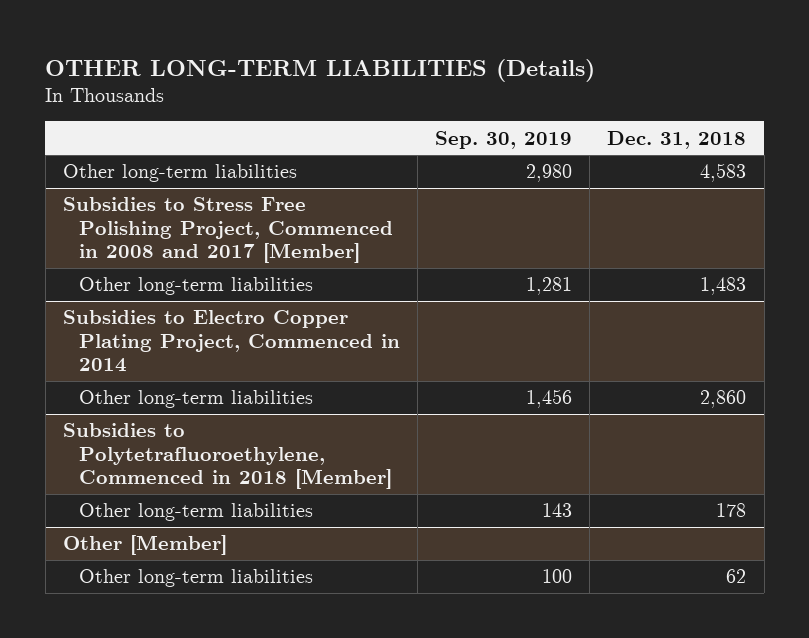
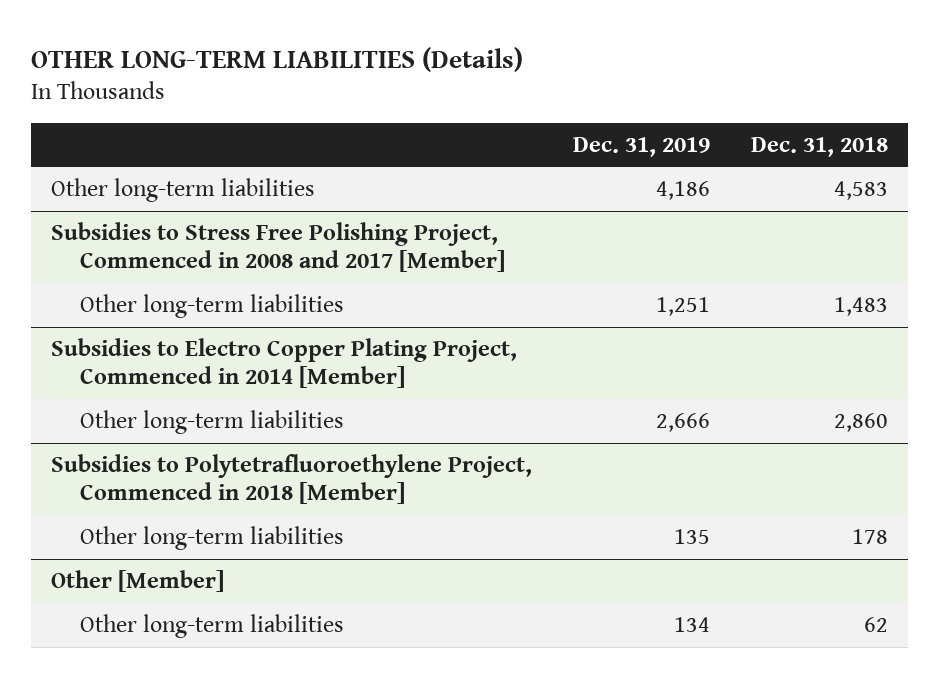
[435,130,573,149] Sep. 30, 2019 -> none
none -> [572,136,710,157] Dec. 31, 2019
[62,310,401,373] Subsidies to Electro Copper Plating Project, Commenced in 2014 -> [51,338,518,389] Subsidies to Electro Copper Plating Project, Commenced in 2014 [Member]
[62,423,393,490] Subsidies to Polytetrafluoroethylene, Commenced in 2018 [Member] -> [51,454,533,505] Subsidies to Polytetrafluoroethylene Project, Commenced in 2018 [Member]

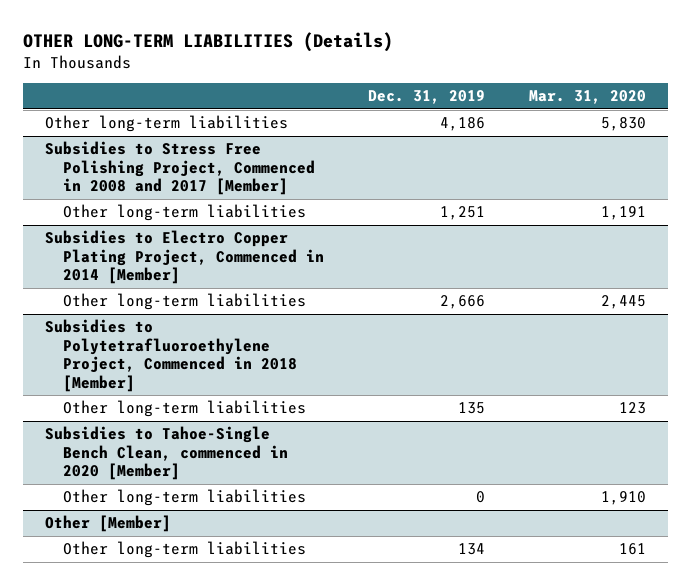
[750,136,888,157] Dec. 31, 2018 -> none
none -> [529,90,647,105] Mar. 31, 2020
none -> [44,426,288,481] Subsidies to Tahoe-Single Bench Clean, commenced in 2020 [Member]
none -> [62,489,306,507] Other long-term liabilities

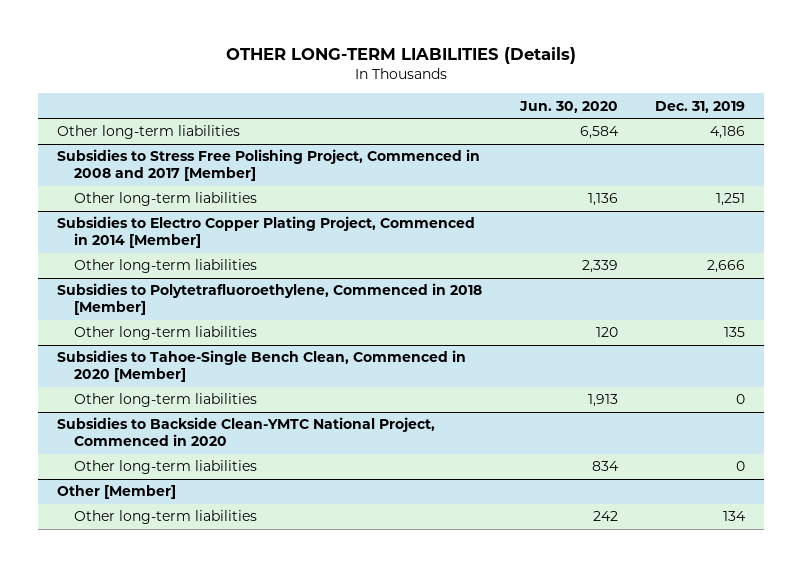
[529,90,647,105] Mar. 31, 2020 -> none
none -> [518,100,618,113] Jun. 30, 2020
[44,319,297,392] Subsidies to Polytetrafluoroethylene Project, Commenced in 2018 [Member] -> [56,283,482,316] Subsidies to Polytetrafluoroethylene, Commenced in 2018 [Member]
[44,426,288,481] Subsidies to Tahoe-Single Bench Clean, commenced in 2020 [Member] -> [56,350,466,383] Subsidies to Tahoe-Single Bench Clean, Commenced in 2020 [Member]
none -> [56,417,435,447] Subsidies to Backside Clean-YMTC National Project, Commenced in 2020
none -> [74,460,258,475] Other long-term liabilities

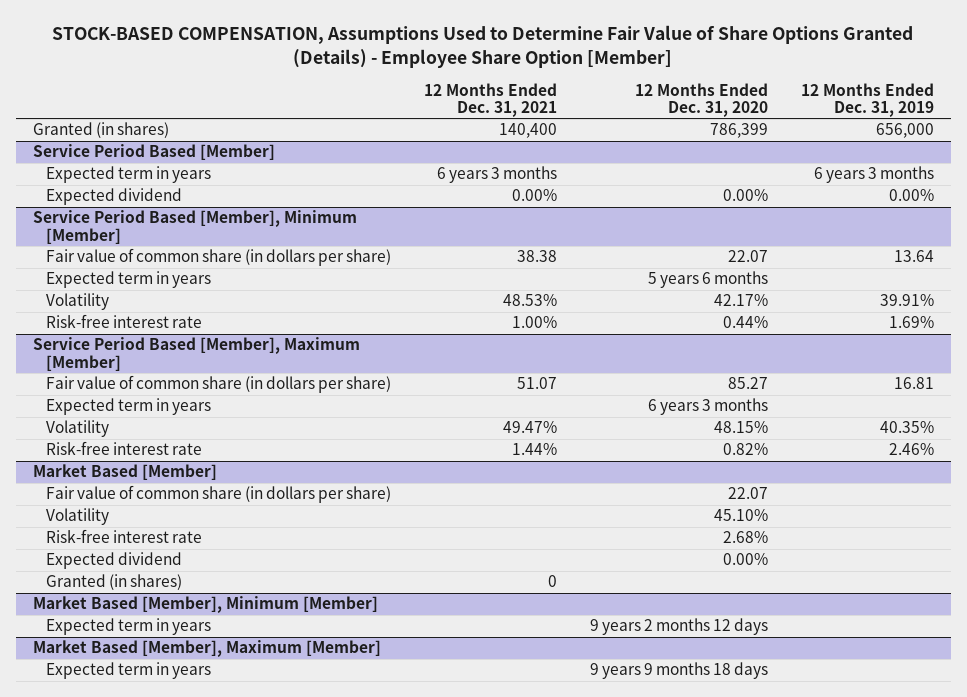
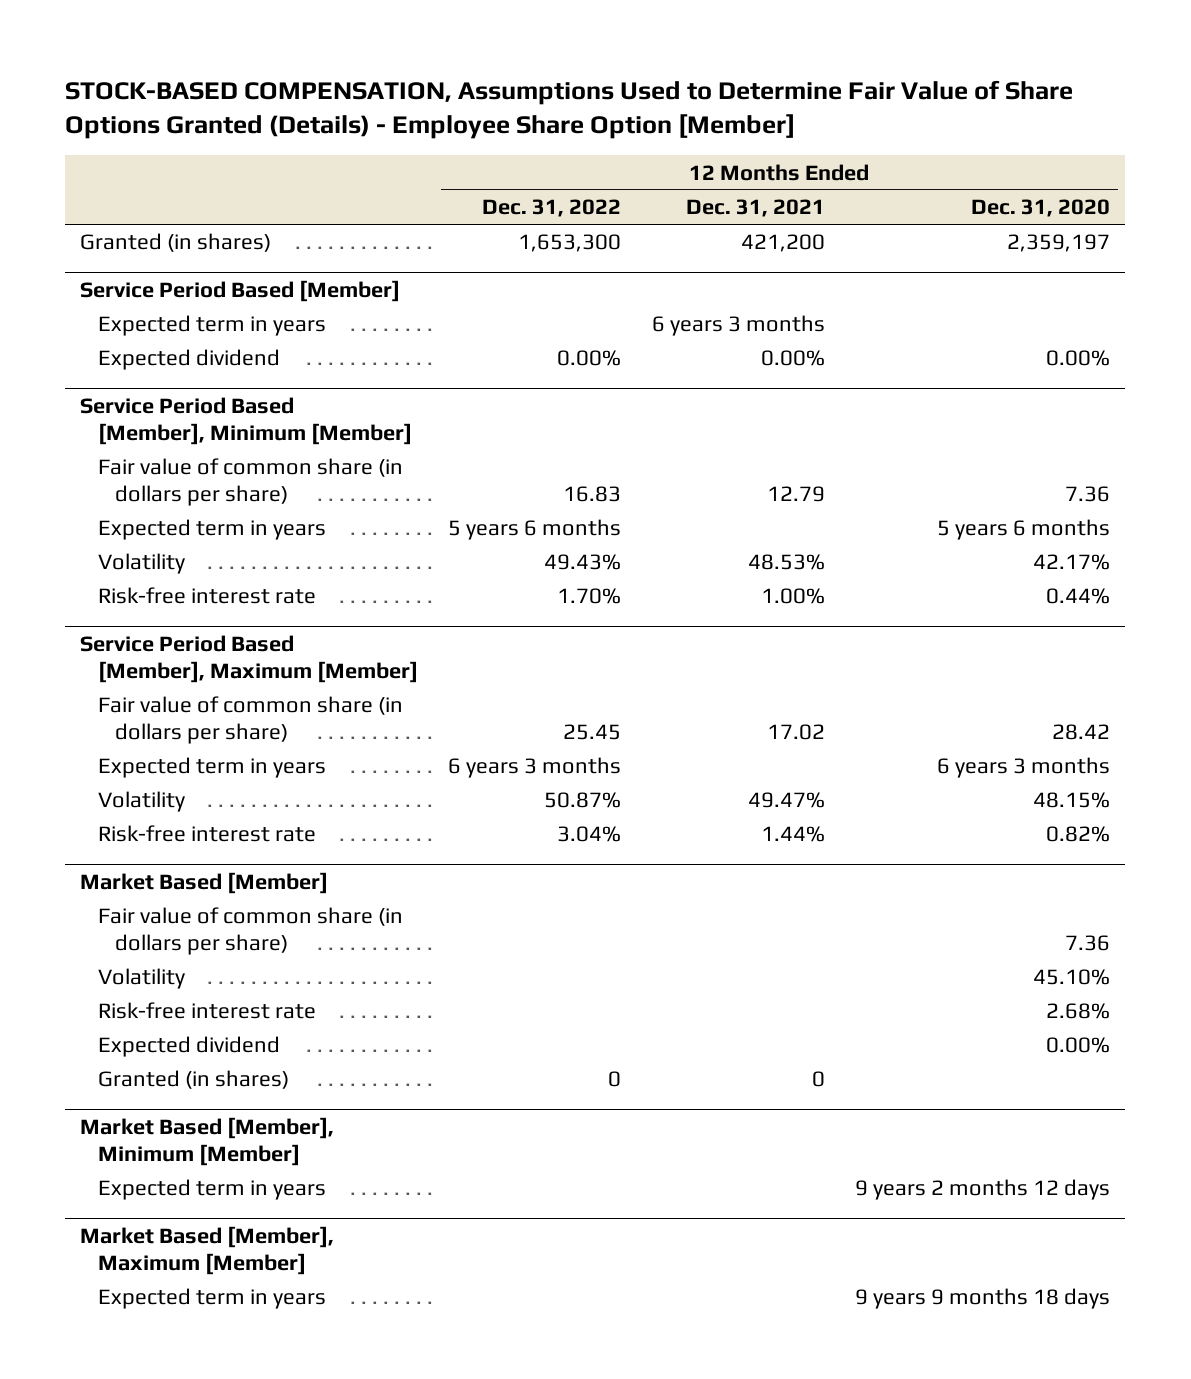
[801,82,935,118] 12 Months Ended Dec. 31, 2019 -> none
none -> [482,199,622,218] Dec. 31, 2022
[499,123,558,139] 140,400 -> [740,234,825,253] 421,200
[710,123,769,139] 786,399 -> [1007,234,1111,253] 2,359,197
[517,250,558,263] 38.38 -> [766,486,825,503] 12.79
[728,250,769,263] 22.07 -> [1065,486,1111,503] 7.36
[517,377,558,390] 51.07 -> [766,724,825,741] 17.02
[728,377,769,390] 85.27 -> [1052,724,1111,741] 28.42
[728,487,769,500] 22.07 -> [1065,935,1111,952] 7.36

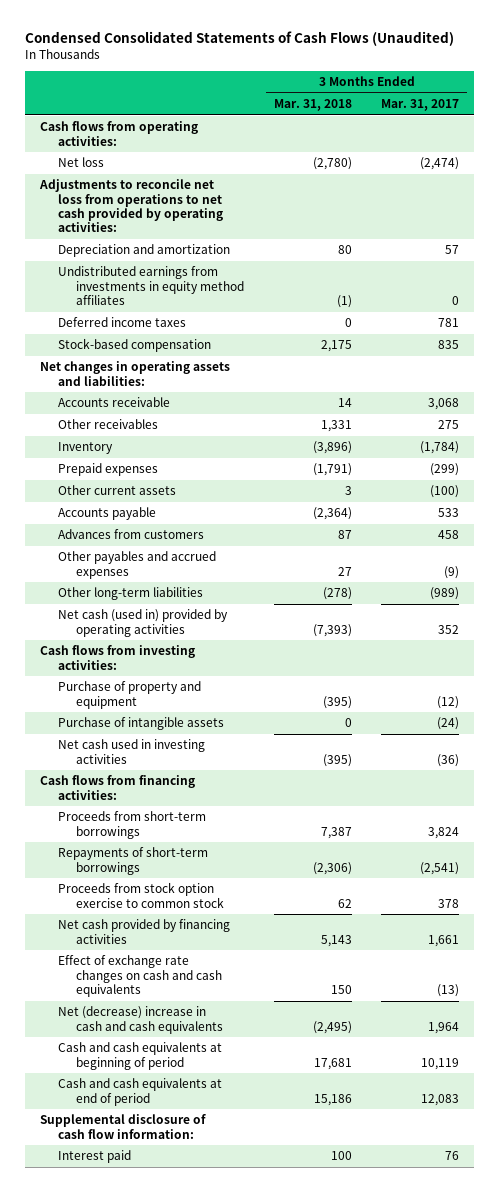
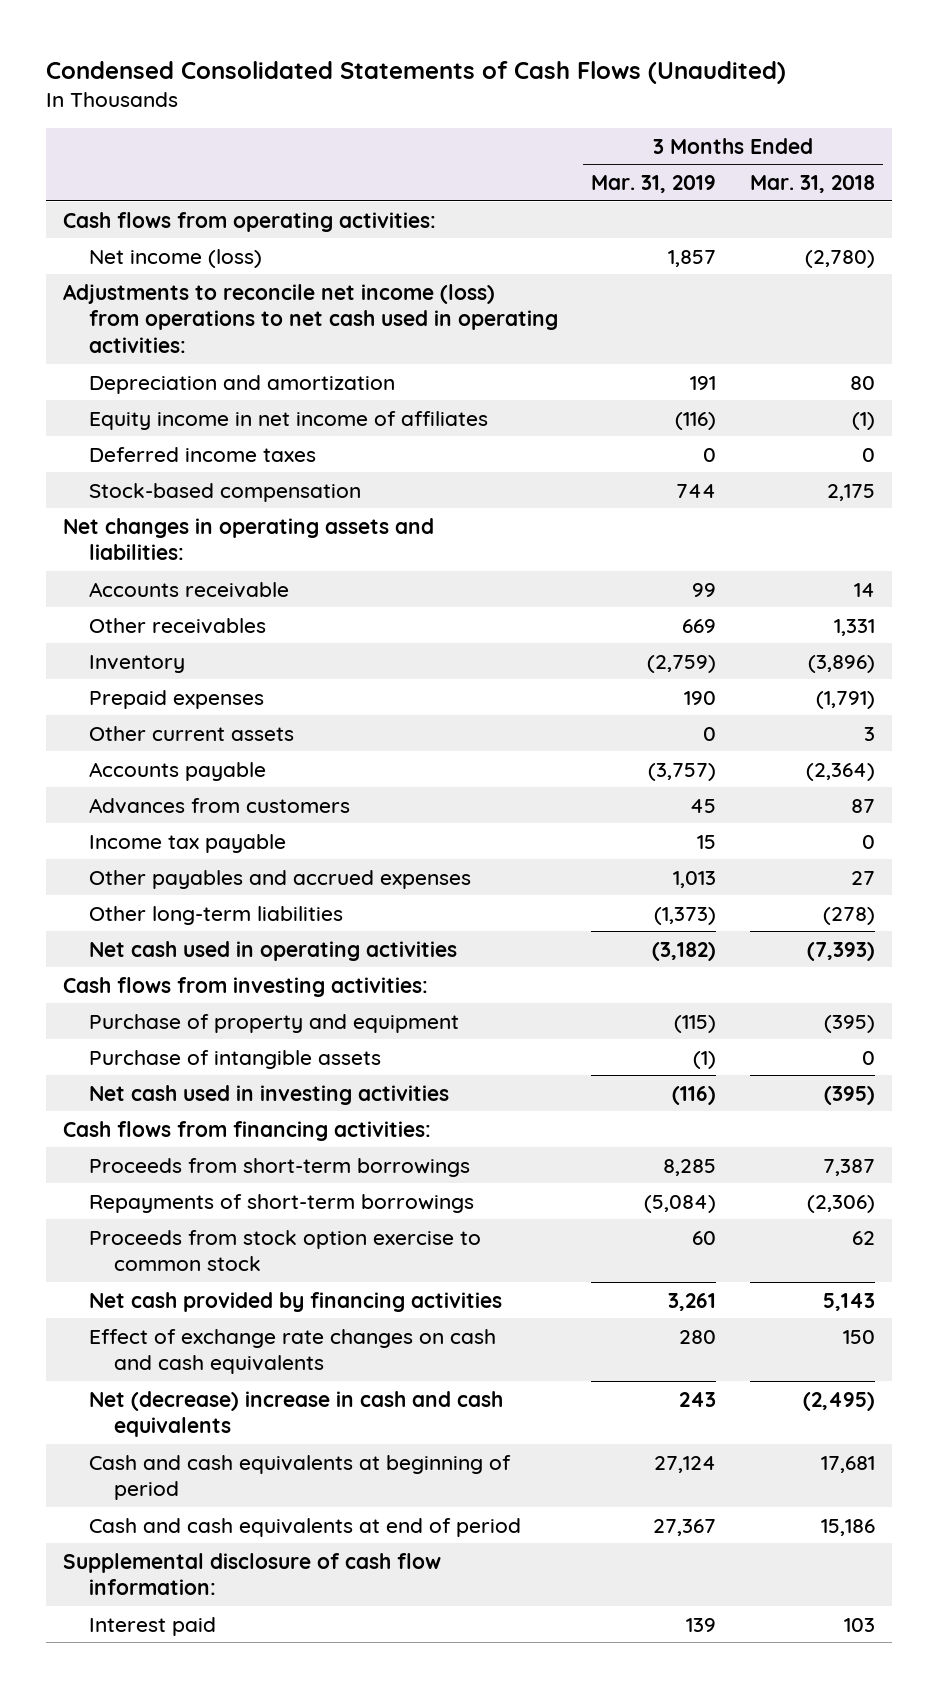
[381,99,460,112] Mar. 31, 2017 -> none
none -> [591,175,717,194] Mar. 31, 2019
[58,157,105,168] Net loss -> [88,248,262,268] Net income (loss)
[39,179,224,233] Adjustments to reconcile net loss from operations to net cash provided by operating activities: -> [63,283,558,354] Adjustments to reconcile net income (loss) from operations to net cash used in operating activities:
[58,266,245,306] Undistributed earnings from investments in equity method affiliates -> [88,410,488,430] Equity income in net income of affiliates
none -> [88,833,286,853] Income tax payable
[58,609,229,637] Net cash (used in) provided by operating activities -> [88,940,457,961] Net cash used in operating activities
[330,1151,352,1161] 100 -> [843,1617,875,1632] 103

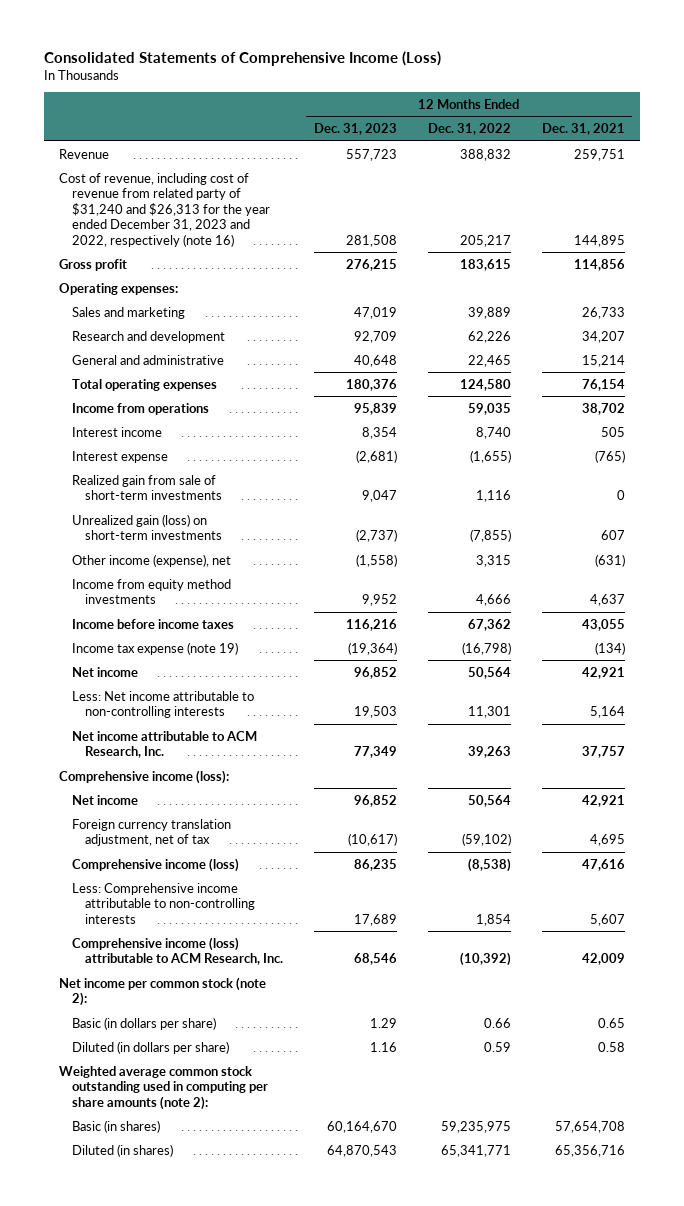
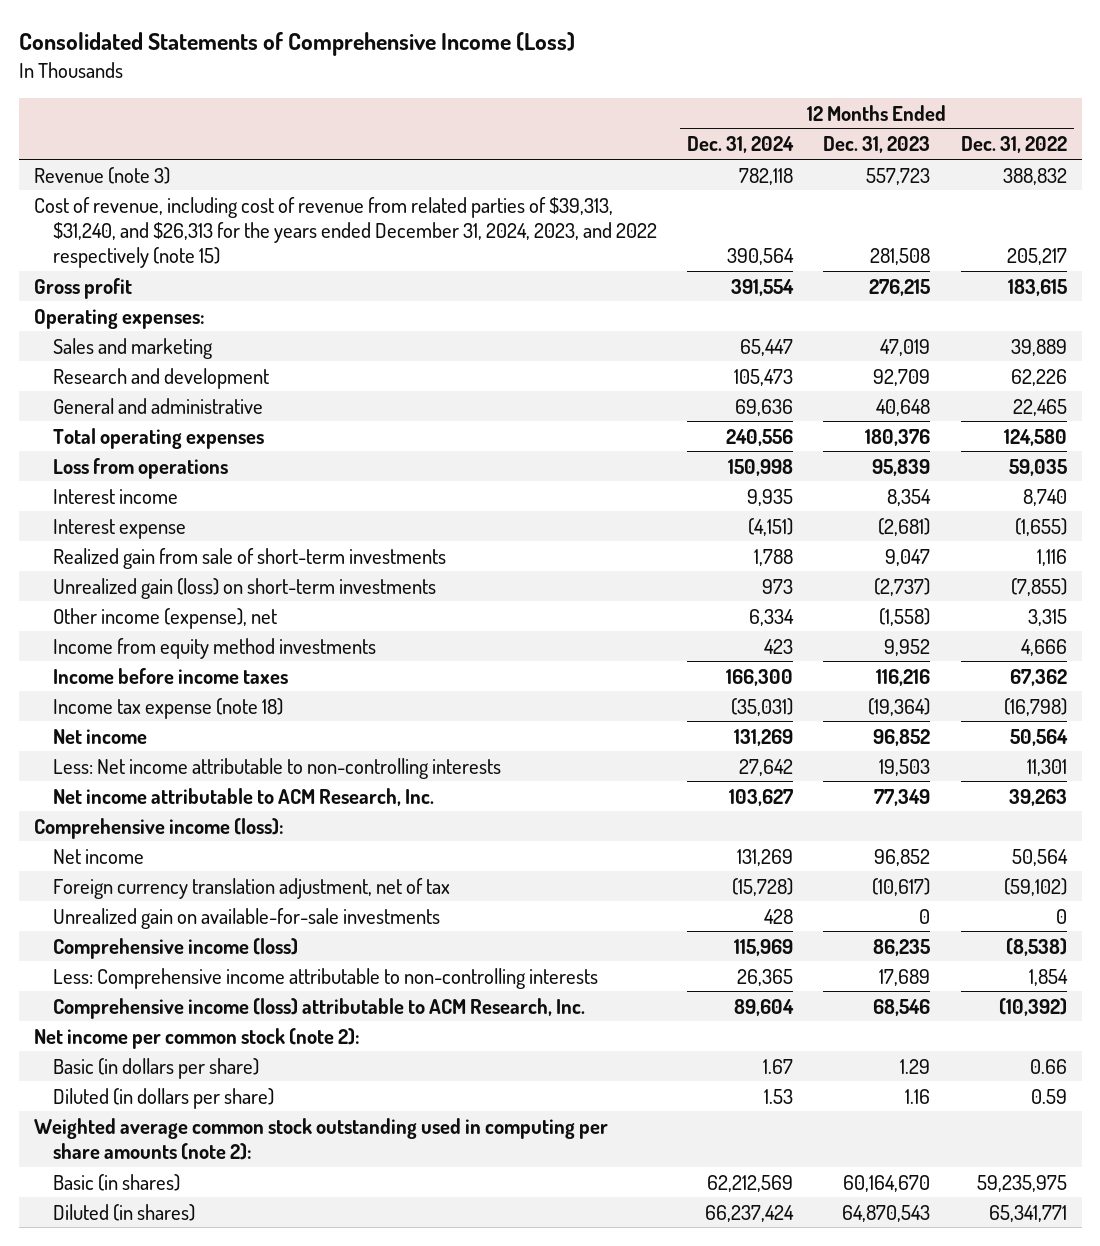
[541,123,625,136] Dec. 31, 2021 -> none
none -> [687,136,795,154] Dec. 31, 2024
[59,148,110,159] Revenue -> [33,166,170,184] Revenue (note 3)
[59,172,270,247] Cost of revenue, including cost of revenue from related party of $31,240 and $26,313 for the year ended December 31, 2023 and 2022, respectively (note 16) -> [33,196,657,269] Cost of revenue, including cost of revenue from related parties of $39,313, $31,240, and $26,313 for the years ended December 31, 2024, 2023, and 2022 respectively (note 15)
[71,402,209,415] Income from operations -> [52,457,228,479] Loss from operations
[71,641,238,655] Income tax expense (note 19) -> [52,697,283,719] Income tax expense (note 18)
none -> [52,907,440,929] Unrealized gain on available-for-sale investments

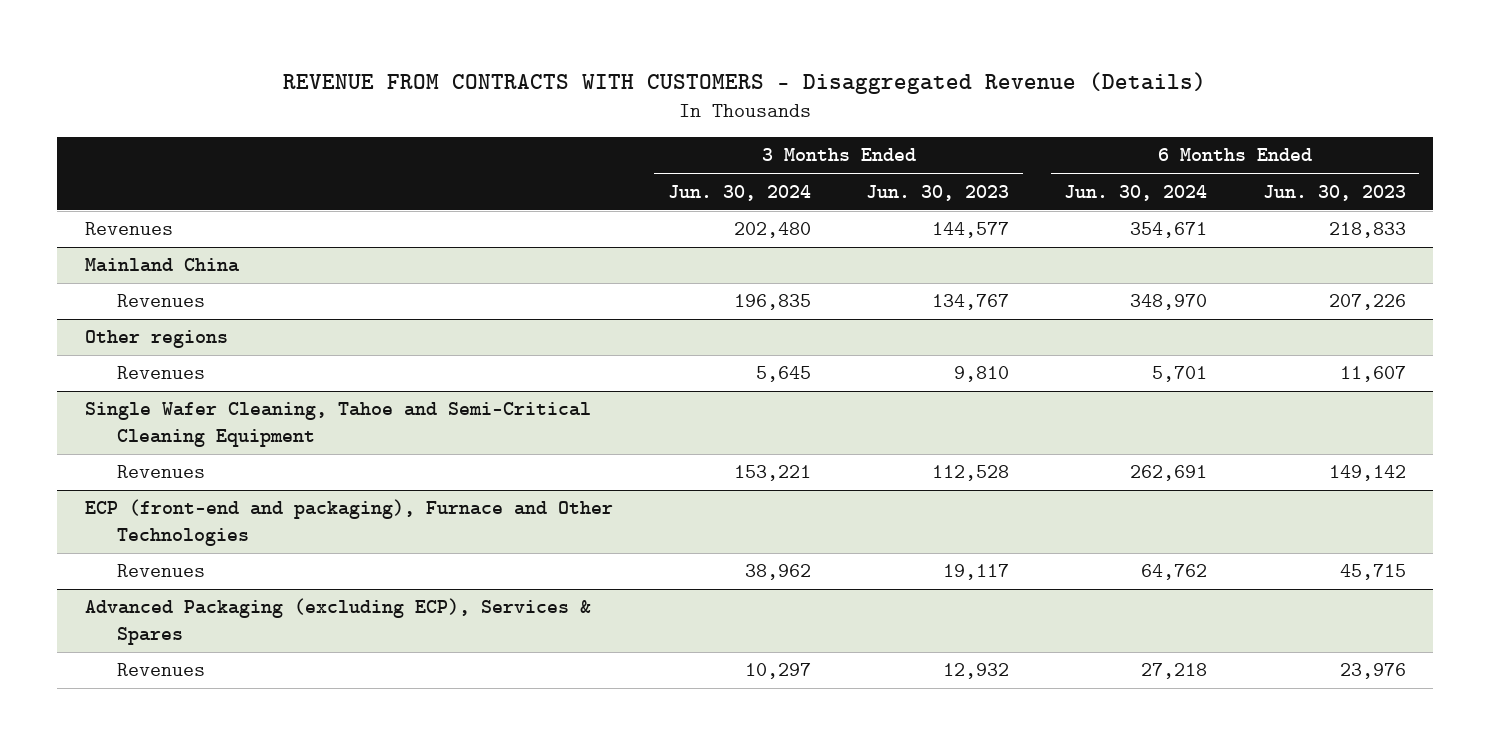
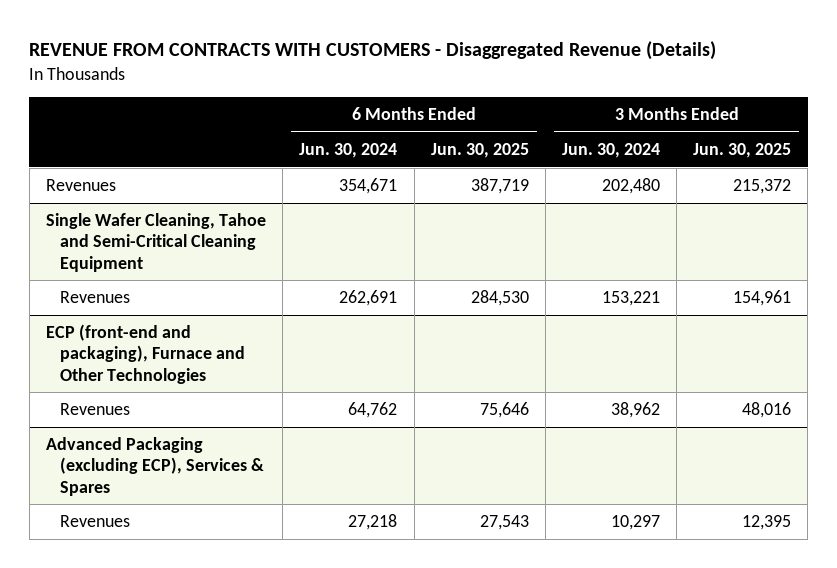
[866,184,1010,201] Jun. 30, 2023 -> none
[1262,184,1406,201] Jun. 30, 2023 -> none
none -> [430,142,529,158] Jun. 30, 2025
none -> [693,142,792,158] Jun. 30, 2025
[84,258,239,273] Mainland China -> none
[117,294,206,308] Revenues -> none
[84,330,228,349] Other regions -> none
[117,366,206,380] Revenues -> none

